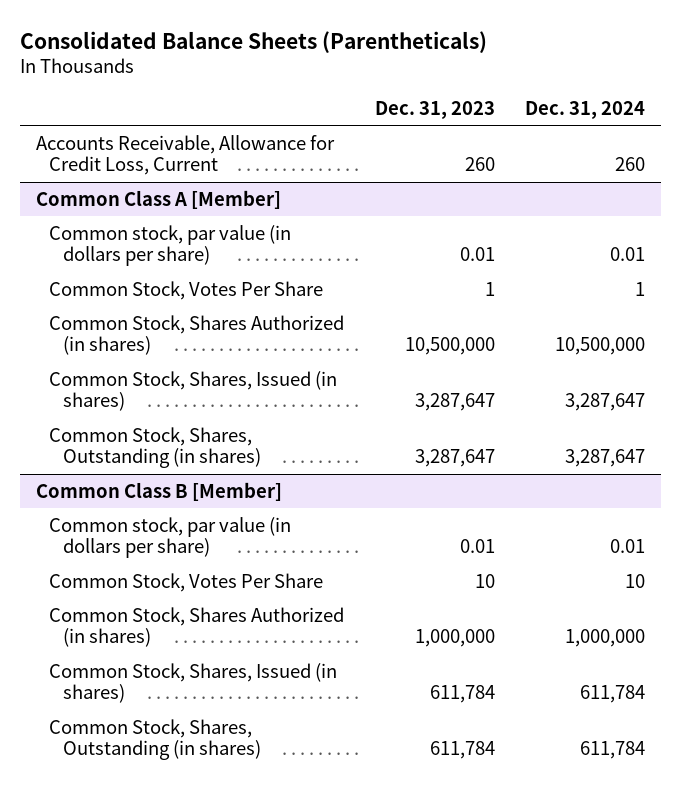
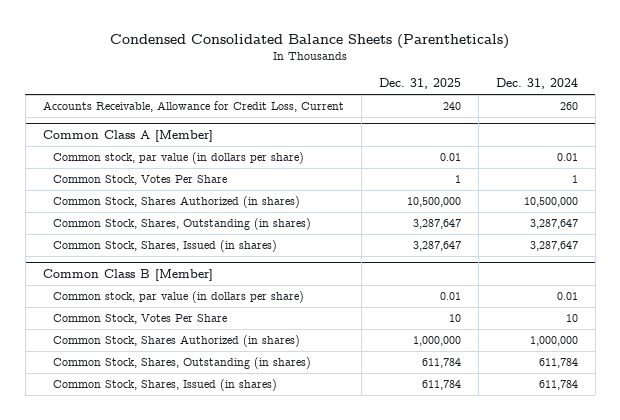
[20,30,488,53] Consolidated Balance Sheets (Parentheticals) -> [110,33,510,49] Condensed Consolidated Balance Sheets (Parentheticals)
[374,101,495,120] Dec. 31, 2023 -> none
none -> [378,78,461,90] Dec. 31, 2025
[49,370,338,412] Common Stock, Shares, Issued (in shares) -> [53,240,278,253] Common Stock, Shares, Issued (in shares)
[49,662,338,704] Common Stock, Shares, Issued (in shares) -> [53,379,278,392] Common Stock, Shares, Issued (in shares)

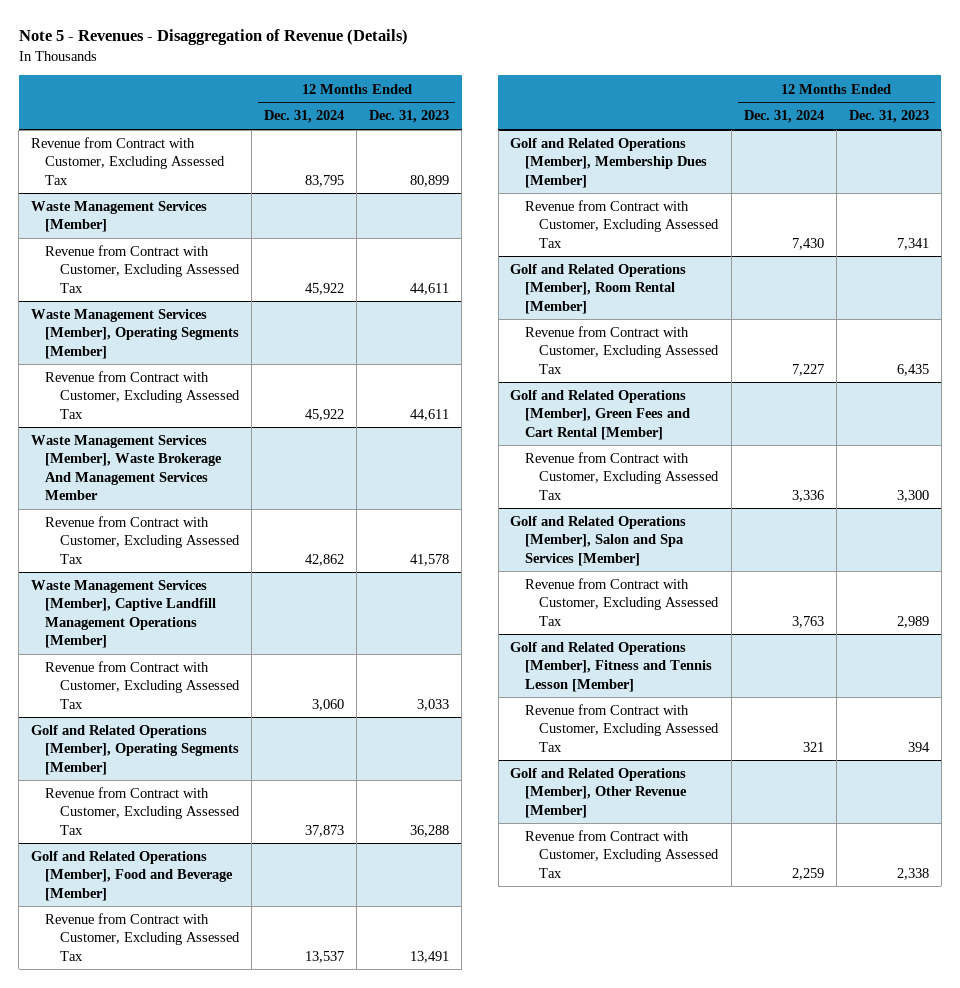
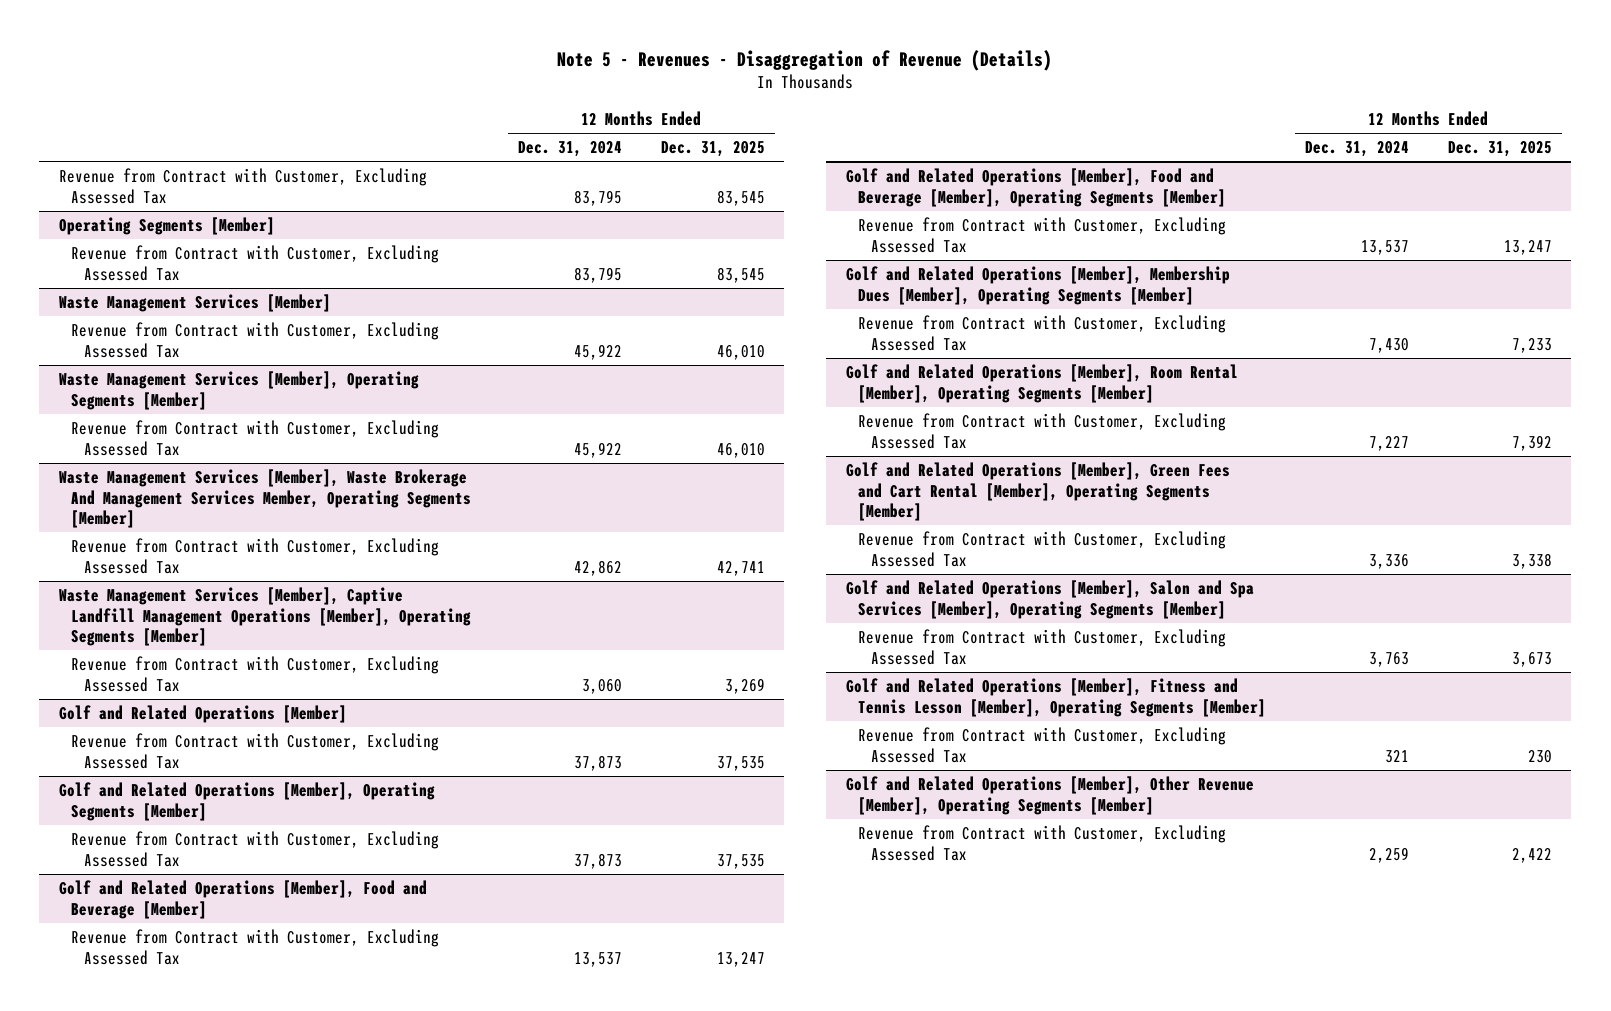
[369,110,450,124] Dec. 31, 2023 -> none
none -> [660,141,765,158] Dec. 31, 2025
none -> [58,216,275,235] Operating Segments [Member]
none -> [71,244,440,281] Revenue from Contract with Customer, Excluding Assessed Tax
[31,435,223,501] Waste Management Services [Member], Waste Brokerage And Management Services Member -> [58,468,472,529] Waste Management Services [Member], Waste Brokerage And Management Services Member, Operating Segments [Member]
[31,580,217,649] Waste Management Services [Member], Captive Landfill Management Operations [Member] -> [58,586,472,647] Waste Management Services [Member], Captive Landfill Management Operations [Member], Operating Segments [Member]
none -> [58,704,347,723] Golf and Related Operations [Member]
none -> [71,732,440,769] Revenue from Contract with Customer, Excluding Assessed Tax
none -> [845,167,1227,207] Golf and Related Operations [Member], Food and Beverage [Member], Operating Segments [Member]
none -> [858,216,1227,253] Revenue from Contract with Customer, Excluding Assessed Tax
[510,138,707,188] Golf and Related Operations [Member], Membership Dues [Member] -> [845,265,1230,305] Golf and Related Operations [Member], Membership Dues [Member], Operating Segments [Member]
[510,264,687,314] Golf and Related Operations [Member], Room Rental [Member] -> [845,363,1238,403] Golf and Related Operations [Member], Room Rental [Member], Operating Segments [Member]
[510,390,690,440] Golf and Related Operations [Member], Green Fees and Cart Rental [Member] -> [845,461,1230,522] Golf and Related Operations [Member], Green Fees and Cart Rental [Member], Operating Segments [Member]
[510,516,687,566] Golf and Related Operations [Member], Salon and Spa Services [Member] -> [845,579,1254,619] Golf and Related Operations [Member], Salon and Spa Services [Member], Operating Segments [Member]
[510,642,712,692] Golf and Related Operations [Member], Fitness and Tennis Lesson [Member] -> [845,677,1267,717] Golf and Related Operations [Member], Fitness and Tennis Lesson [Member], Operating Segments [Member]
[510,768,687,818] Golf and Related Operations [Member], Other Revenue [Member] -> [845,775,1254,815] Golf and Related Operations [Member], Other Revenue [Member], Operating Segments [Member]

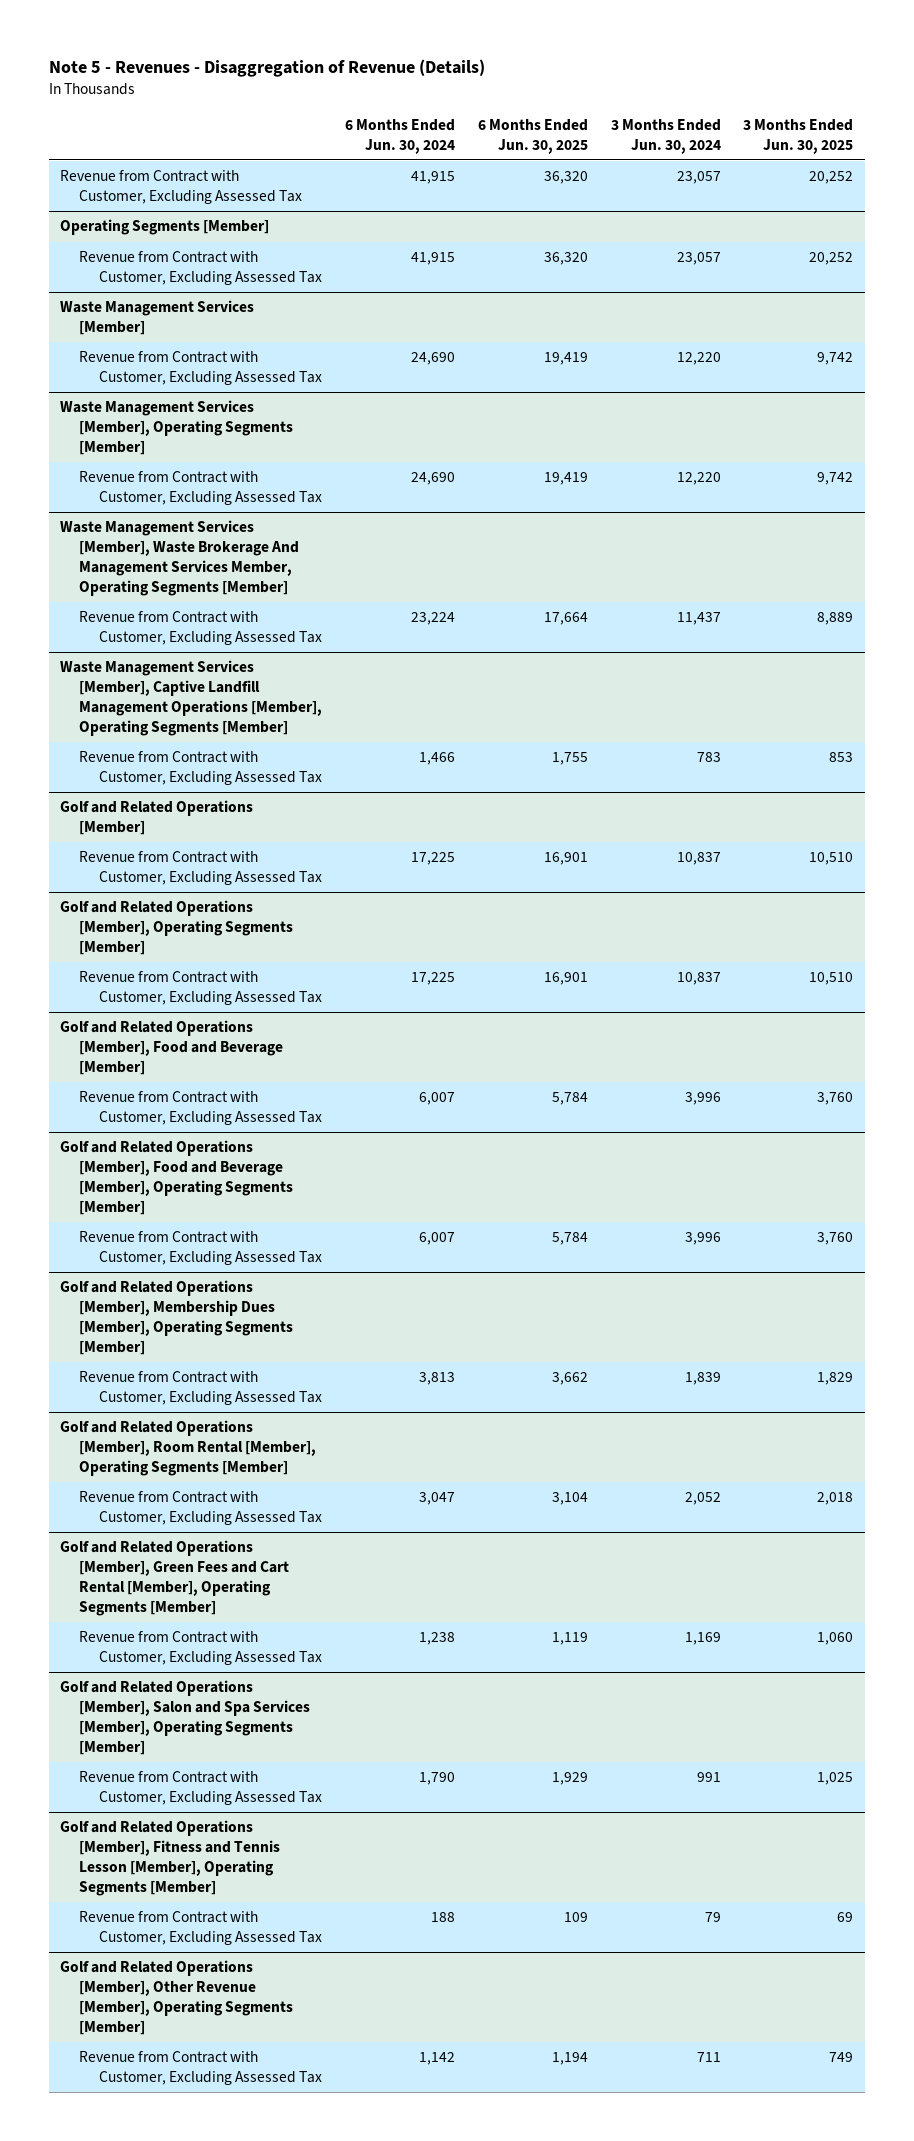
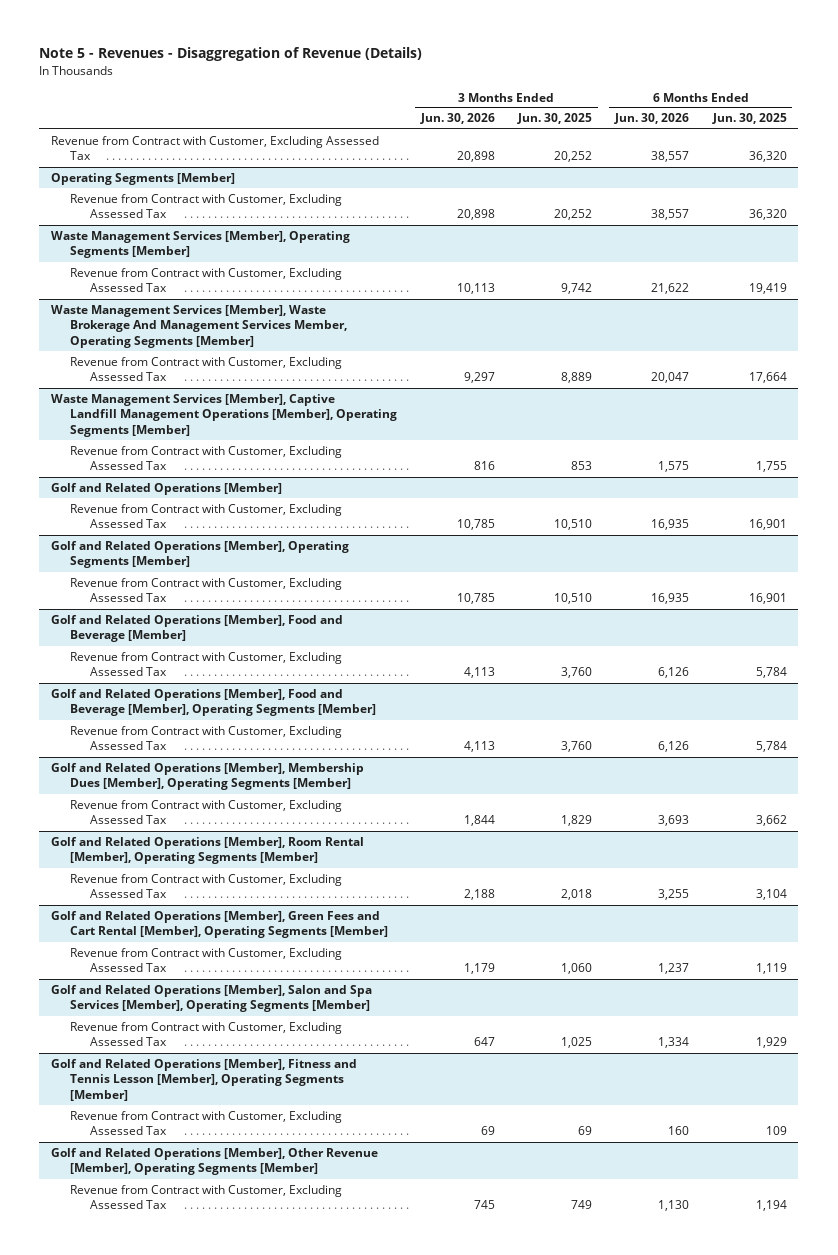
[345,118,456,154] 6 Months Ended Jun. 30, 2024 -> none
[610,118,721,154] 3 Months Ended Jun. 30, 2024 -> none
none -> [419,113,495,125] Jun. 30, 2026
none -> [614,113,690,125] Jun. 30, 2026
[60,300,255,336] Waste Management Services [Member] -> none
[79,351,322,386] Revenue from Contract with Customer, Excluding Assessed Tax -> none

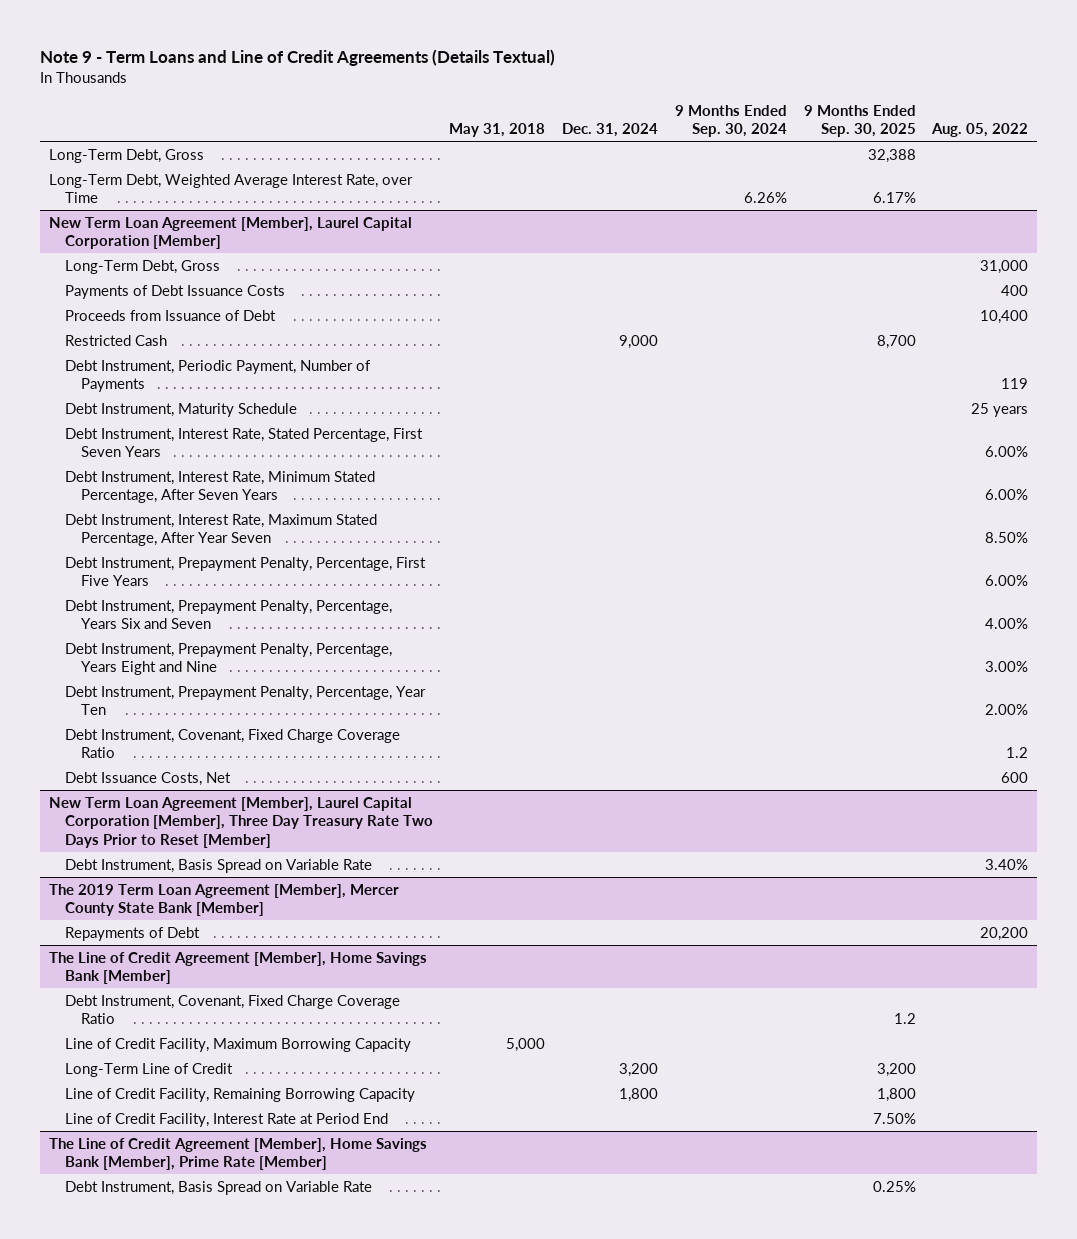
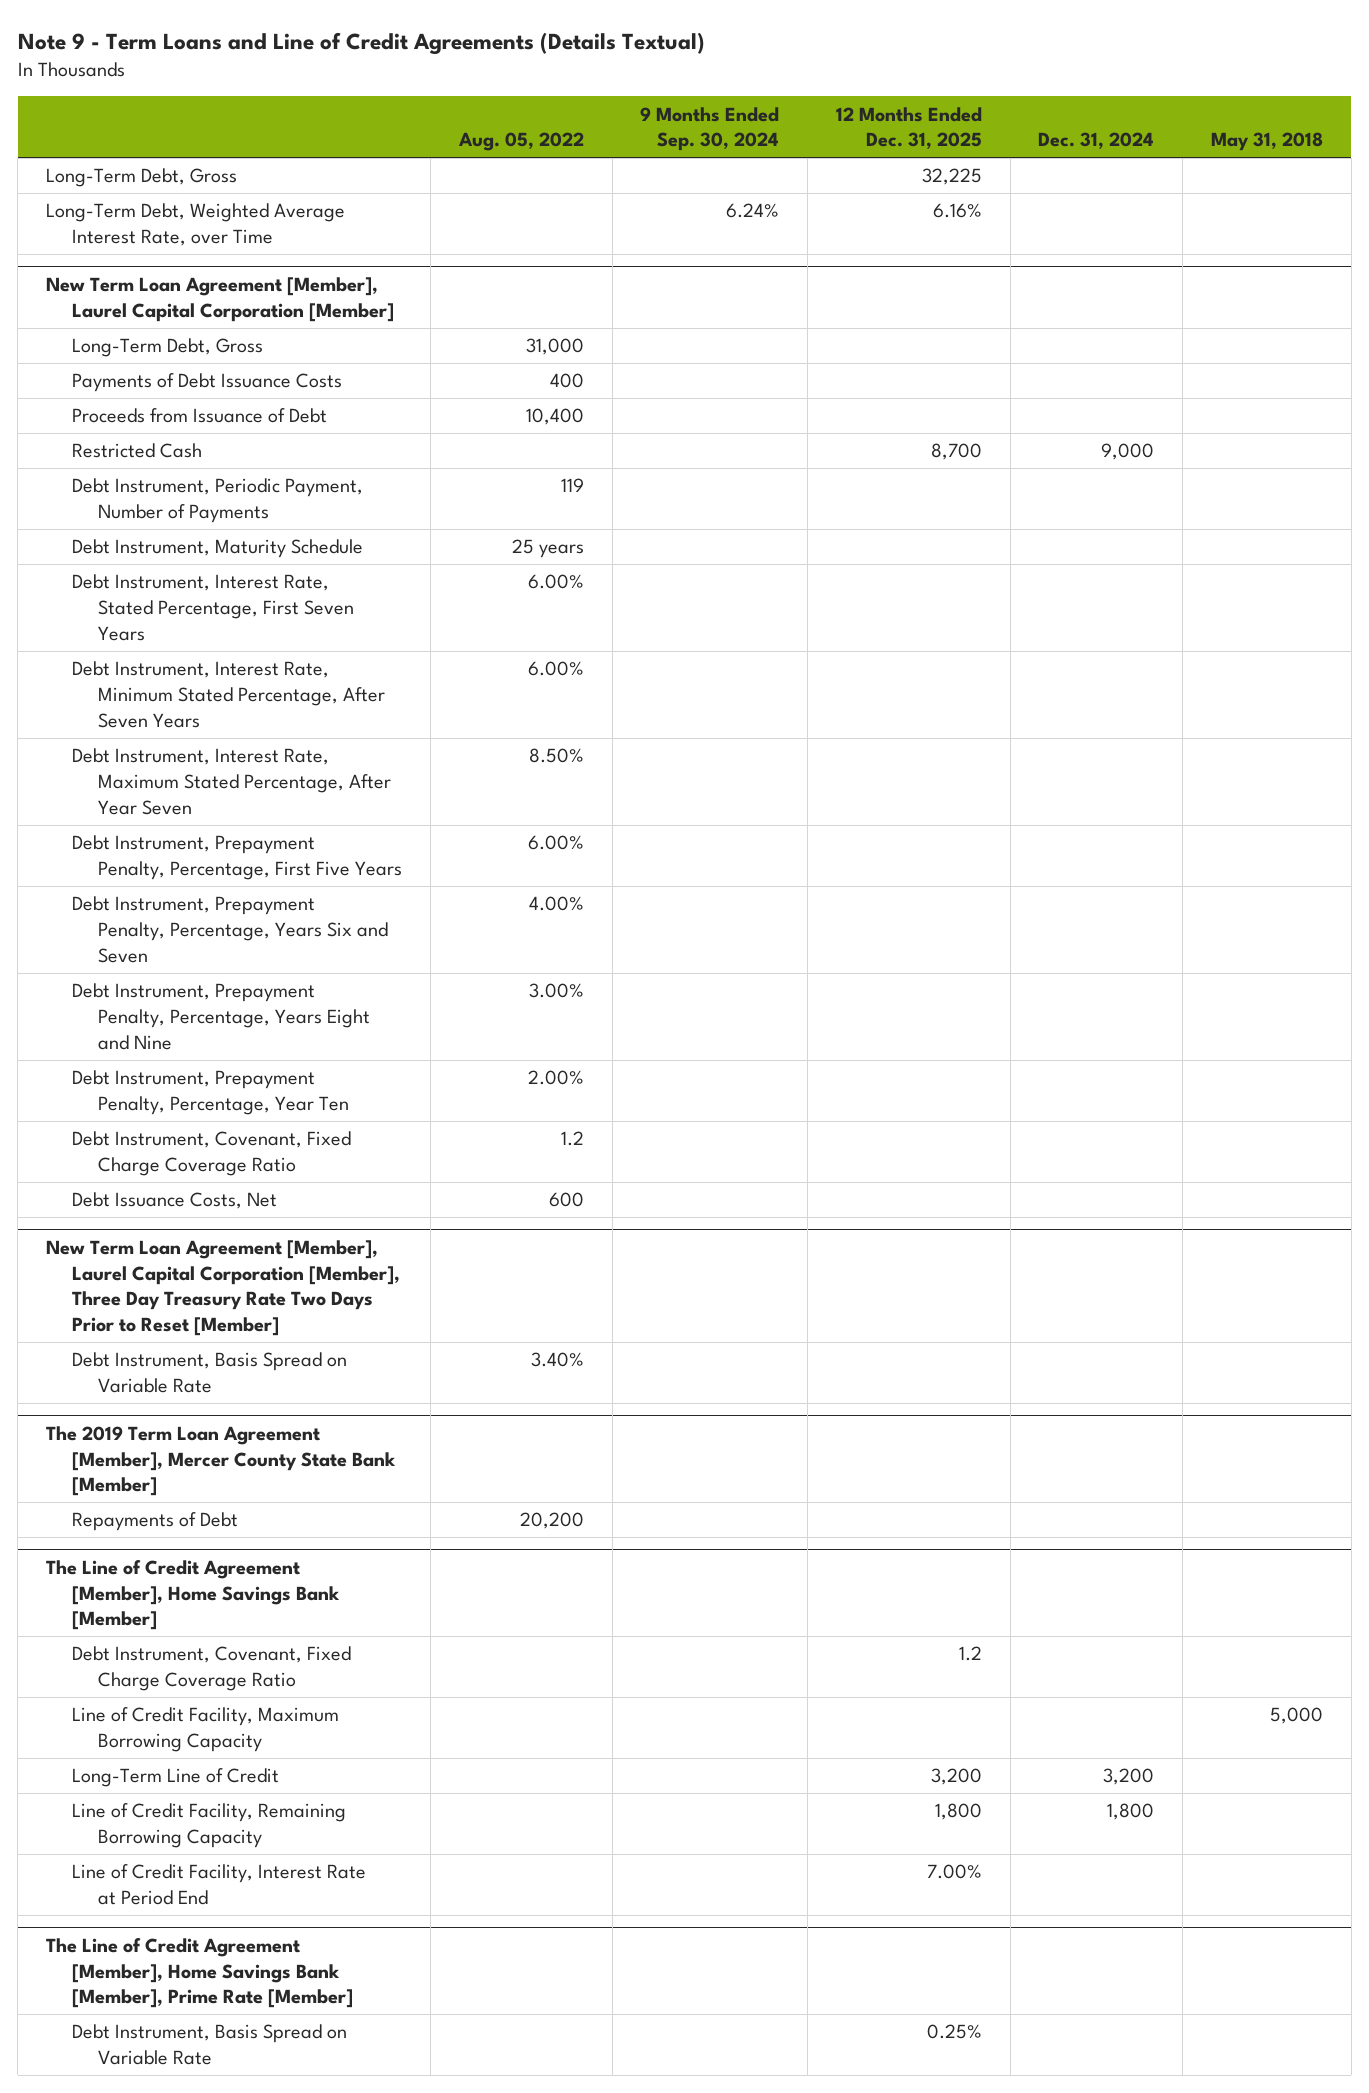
[803,104,916,138] 9 Months Ended Sep. 30, 2025 -> none
none -> [835,106,982,150] 12 Months Ended Dec. 31, 2025
[743,192,787,204] 6.26% -> [726,203,780,219] 6.24%

